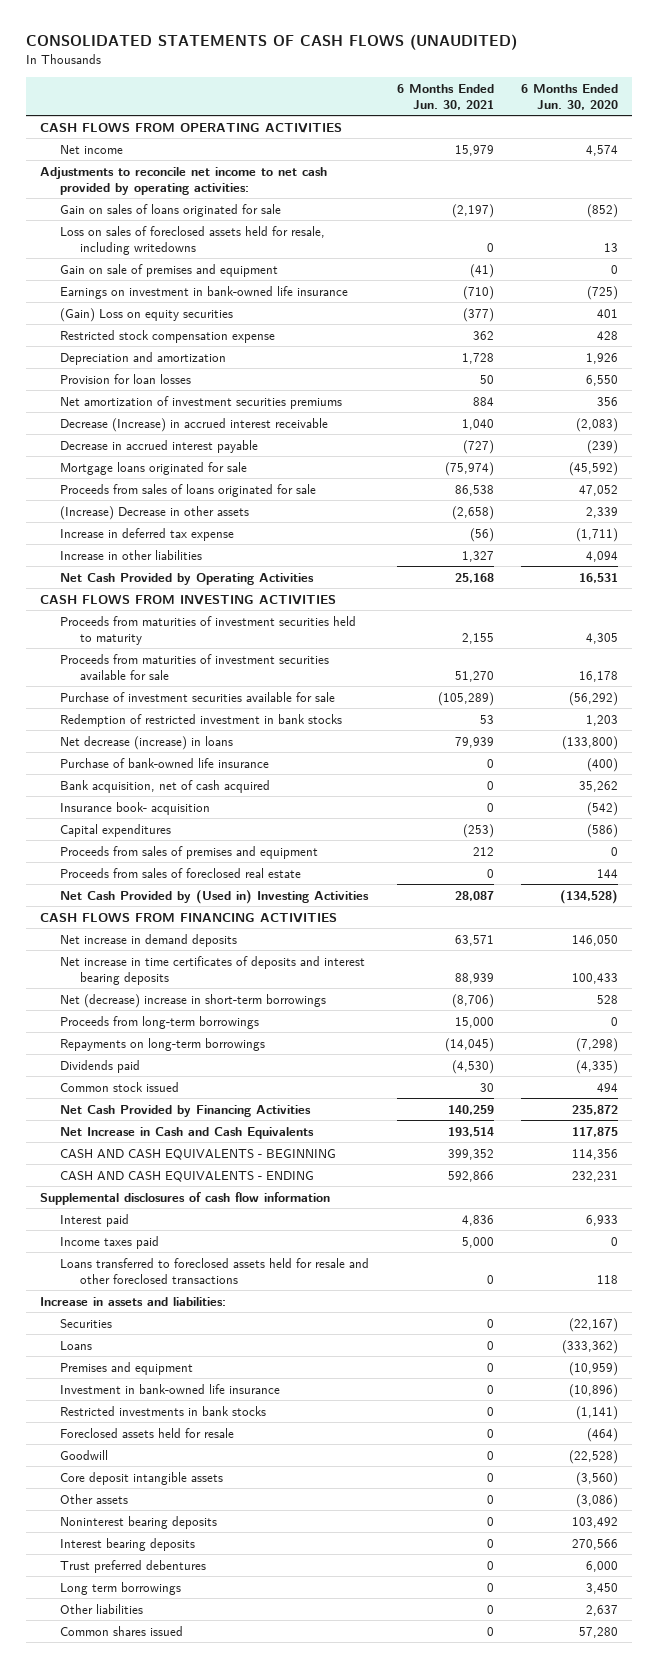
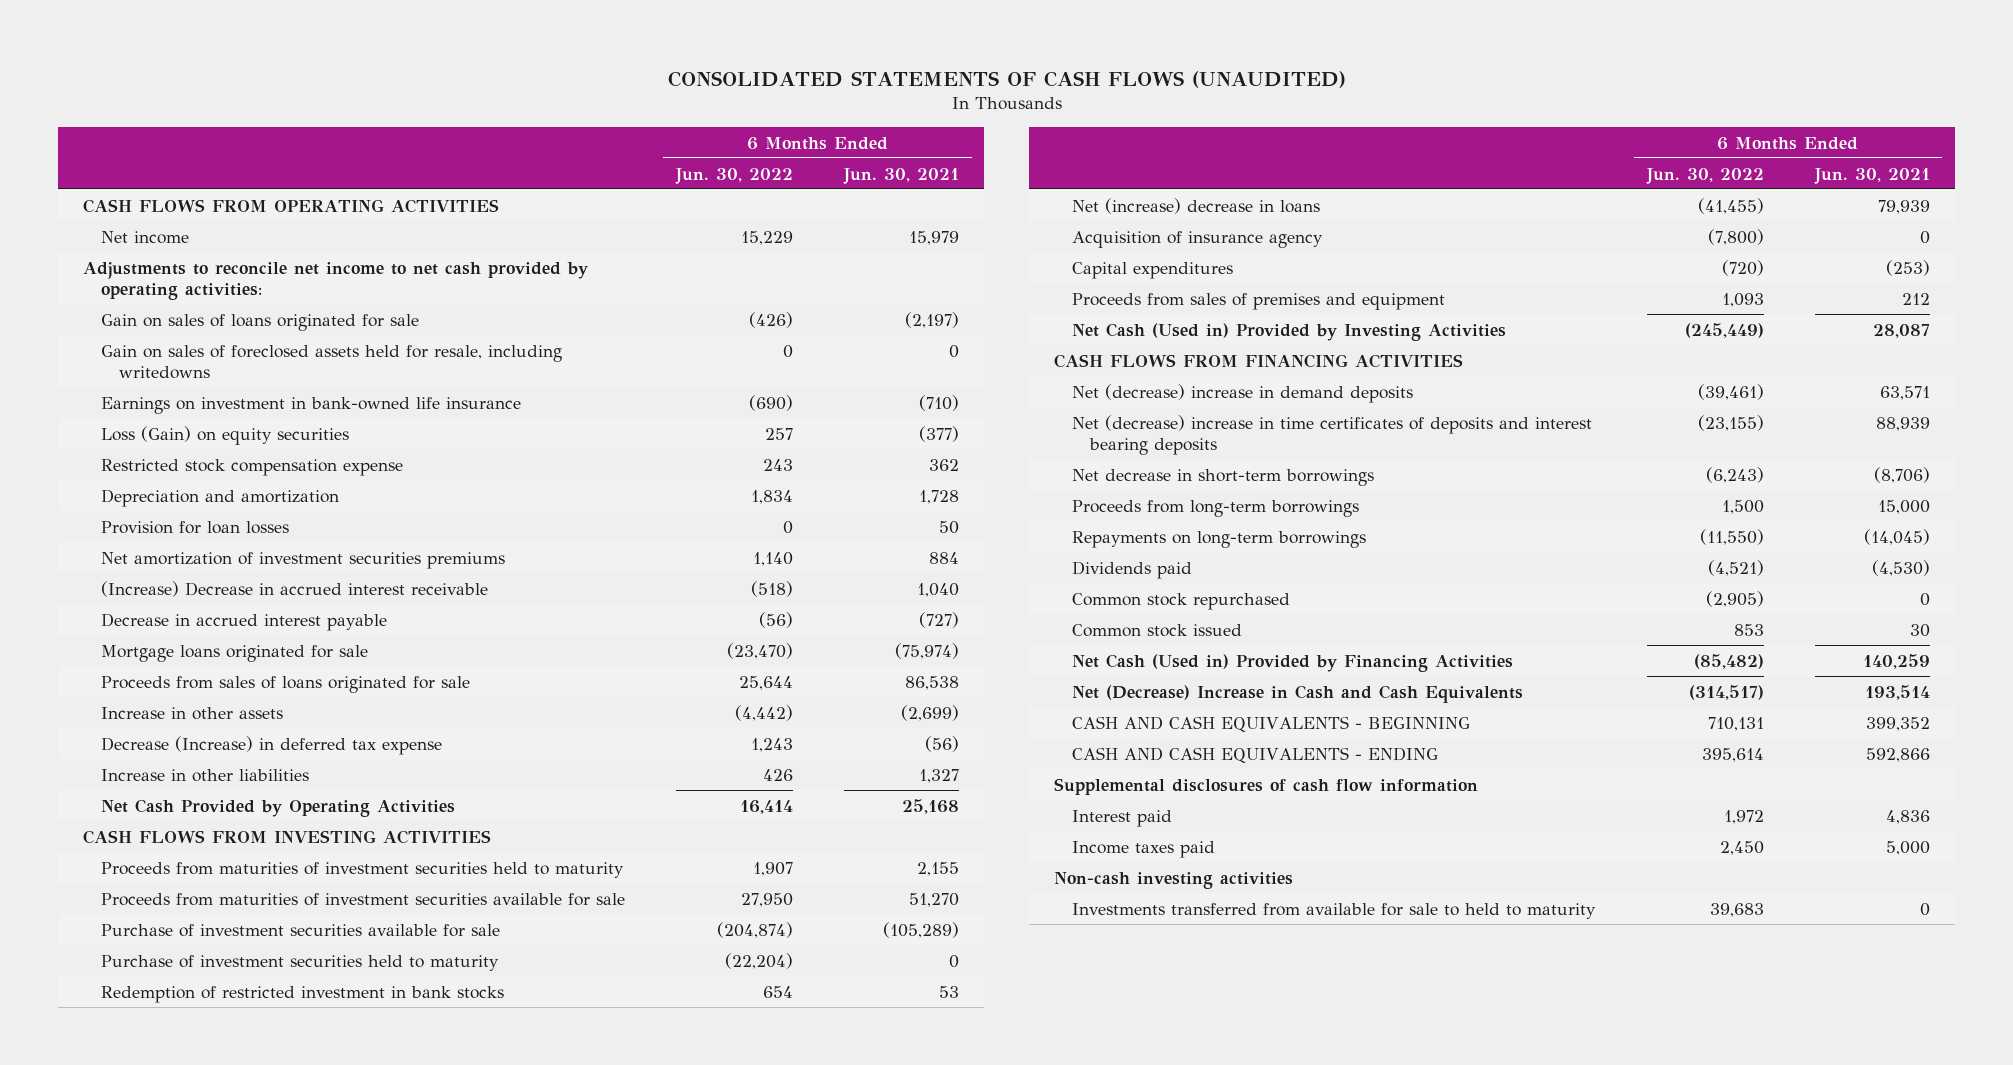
[521,83,619,110] 6 Months Ended Jun. 30, 2020 -> none
none -> [675,167,794,184] Jun. 30, 2022
[59,263,278,277] Gain on sale of premises and equipment -> none
[59,225,325,255] Loss on sales of foreclosed assets held for resale, including writedowns -> [101,344,563,379] Gain on sales of foreclosed assets held for resale, including writedowns
[59,307,233,322] (Gain) Loss on equity securities -> [101,425,350,445] Loss (Gain) on equity securities
[59,417,328,432] Decrease (Increase) in accrued interest receivable -> [101,580,489,597] (Increase) Decrease in accrued interest receivable
[59,505,249,520] (Increase) Decrease in other assets -> [101,706,284,720] Increase in other assets
[451,505,494,520] (2,658) -> [900,704,959,721] (2,699)
[59,527,234,541] Increase in deferred tax expense -> [101,735,443,755] Decrease (Increase) in deferred tax expense
none -> [101,954,500,971] Purchase of investment securities held to maturity
[59,757,269,768] Purchase of bank-owned life insurance -> none
[59,779,270,793] Bank acquisition, net of cash acquired -> none
[59,735,233,750] Net decrease (increase) in loans -> [1072,197,1321,214] Net (increase) decrease in loans
[59,801,210,815] Insurance book- acquisition -> [1072,230,1324,248] Acquisition of insurance agency
[59,867,301,878] Proceeds from sales of foreclosed real estate -> none
[59,889,369,904] Net Cash Provided by (Used in) Investing Activities -> [1072,322,1507,341] Net Cash (Used in) Provided by Investing Activities
[59,933,237,947] Net increase in demand deposits -> [1072,383,1414,403] Net (decrease) increase in demand deposits
[59,955,365,985] Net increase in time certificates of deposits and interest bearing deposits -> [1072,414,1593,455] Net (decrease) increase in time certificates of deposits and interest bearing deposits
[59,993,326,1008] Net (decrease) increase in short-term borrowings -> [1072,468,1375,486] Net decrease in short-term borrowings
none -> [1072,592,1291,610] Common stock repurchased
[59,1104,311,1117] Net Cash Provided by Financing Activities -> [1072,653,1514,672] Net Cash (Used in) Provided by Financing Activities
[59,1126,314,1139] Net Increase in Cash and Cash Equivalents -> [1072,684,1524,703] Net (Decrease) Increase in Cash and Cash Equivalents
[59,1257,369,1284] Loans transferred to foreclosed assets held for resale and other foreclosed transactions -> none
[39,1296,226,1306] Increase in assets and liabilities: -> none
[59,1318,112,1328] Securities -> none
[59,1340,92,1350] Loans -> none
[59,1361,193,1375] Premises and equipment -> none
[59,1383,280,1394] Investment in bank-owned life insurance -> none
[59,1405,266,1416] Restricted investments in bank stocks -> none
[59,1427,234,1438] Foreclosed assets held for resale -> none
[59,1449,108,1460] Goodwill -> none
[59,1471,223,1485] Core deposit intangible assets -> none
[59,1493,128,1504] Other assets -> none
[59,1515,217,1529] Noninterest bearing deposits -> none
[59,1537,195,1551] Interest bearing deposits -> none
[59,1559,206,1573] Trust preferred debentures -> none
[59,1581,181,1595] Long term borrowings -> none
[59,1603,143,1614] Other liabilities -> none
[59,1625,183,1636] Common shares issued -> none
none -> [1054,871,1294,889] Non-cash investing activities
none -> [1072,902,1597,919] Investments transferred from available for sale to held to maturity

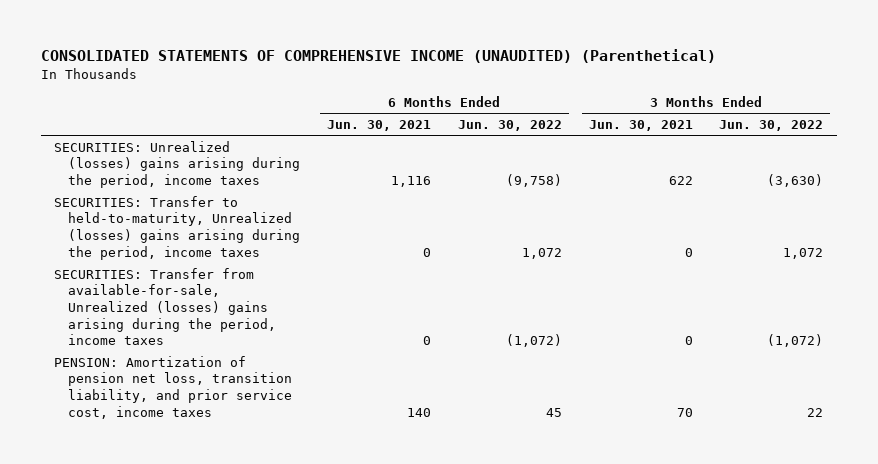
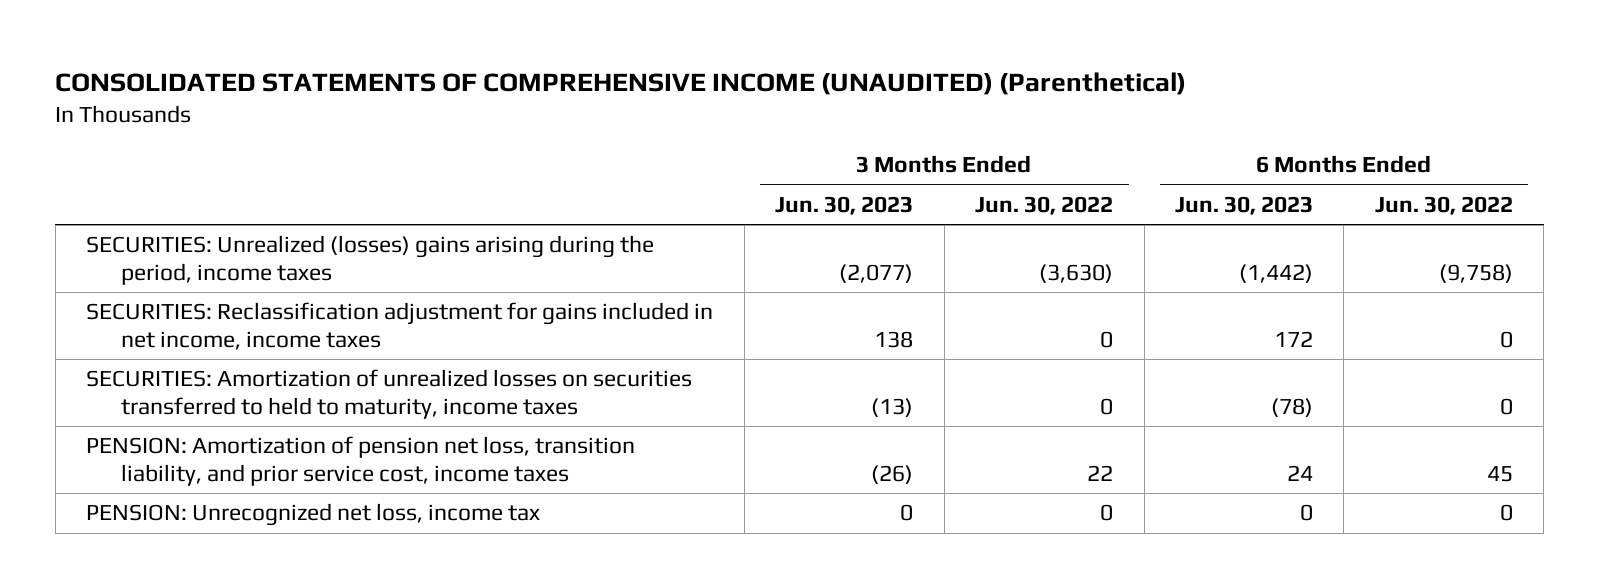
[327,120,432,132] Jun. 30, 2021 -> none
[588,120,693,132] Jun. 30, 2021 -> none
none -> [775,195,914,215] Jun. 30, 2023
none -> [1175,195,1314,215] Jun. 30, 2023
[54,195,301,260] SECURITIES: Transfer to held-to-maturity, Unrealized (losses) gains arising during the period, income taxes -> none
none -> [86,302,714,350] SECURITIES: Reclassification adjustment for gains included in net income, income taxes
[54,267,277,346] SECURITIES: Transfer from available-for-sale, Unrealized (losses) gains arising during the period, income taxes -> [86,369,693,419] SECURITIES: Amortization of unrealized losses on securities transferred to held to maturity, income taxes
[505,334,562,348] (1,072) -> [1499,397,1513,415] 0
[767,334,824,348] (1,072) -> [1100,397,1114,415] 0
none -> [86,503,541,527] PENSION: Unrecognized net loss, income tax

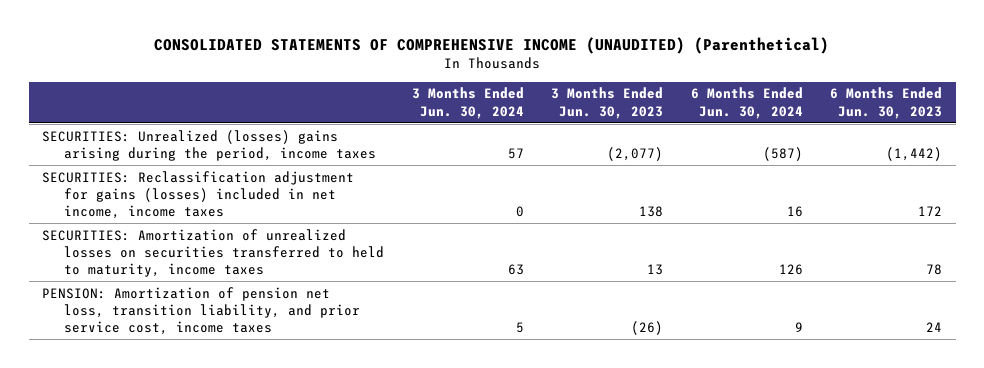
[975,195,1114,215] Jun. 30, 2022 -> none
[1374,195,1513,215] Jun. 30, 2022 -> none
none -> [411,87,524,119] 3 Months Ended Jun. 30, 2024
none -> [690,87,803,119] 6 Months Ended Jun. 30, 2024
[86,302,714,350] SECURITIES: Reclassification adjustment for gains included in net income, income taxes -> [42,170,355,219] SECURITIES: Reclassification adjustment for gains (losses) included in net income, income taxes
[871,397,914,417] (13) -> [647,263,664,275] 13
[1271,397,1314,417] (78) -> [925,263,942,275] 78
[86,503,541,527] PENSION: Unrecognized net loss, income tax -> none

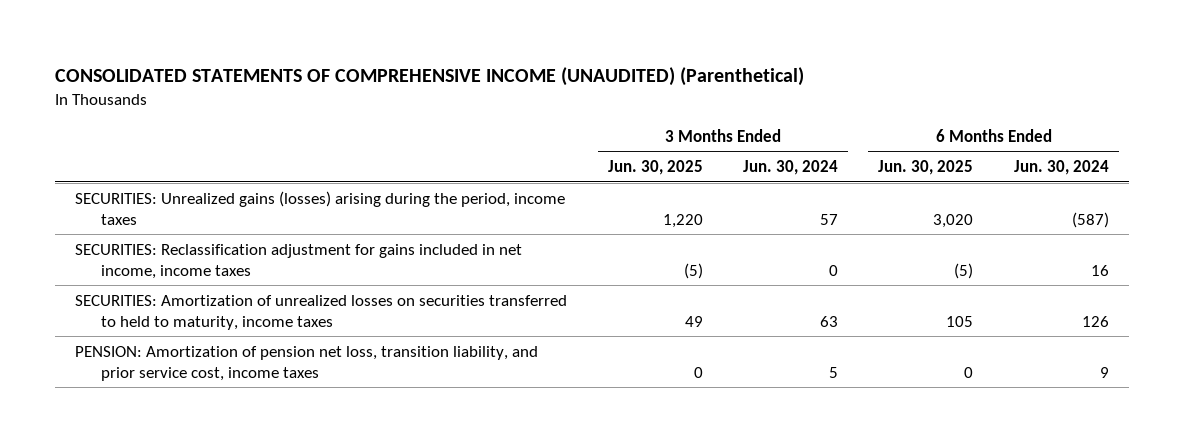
[551,87,664,119] 3 Months Ended Jun. 30, 2023 -> none
[829,87,942,119] 6 Months Ended Jun. 30, 2023 -> none
none -> [607,160,703,176] Jun. 30, 2025
none -> [878,160,974,176] Jun. 30, 2025
[42,129,377,161] SECURITIES: Unrealized (losses) gains arising during the period, income taxes -> [75,190,566,225] SECURITIES: Unrealized gains (losses) arising during the period, income taxes
[42,170,355,219] SECURITIES: Reclassification adjustment for gains (losses) included in net income, income taxes -> [75,243,523,279] SECURITIES: Reclassification adjustment for gains included in net income, income taxes

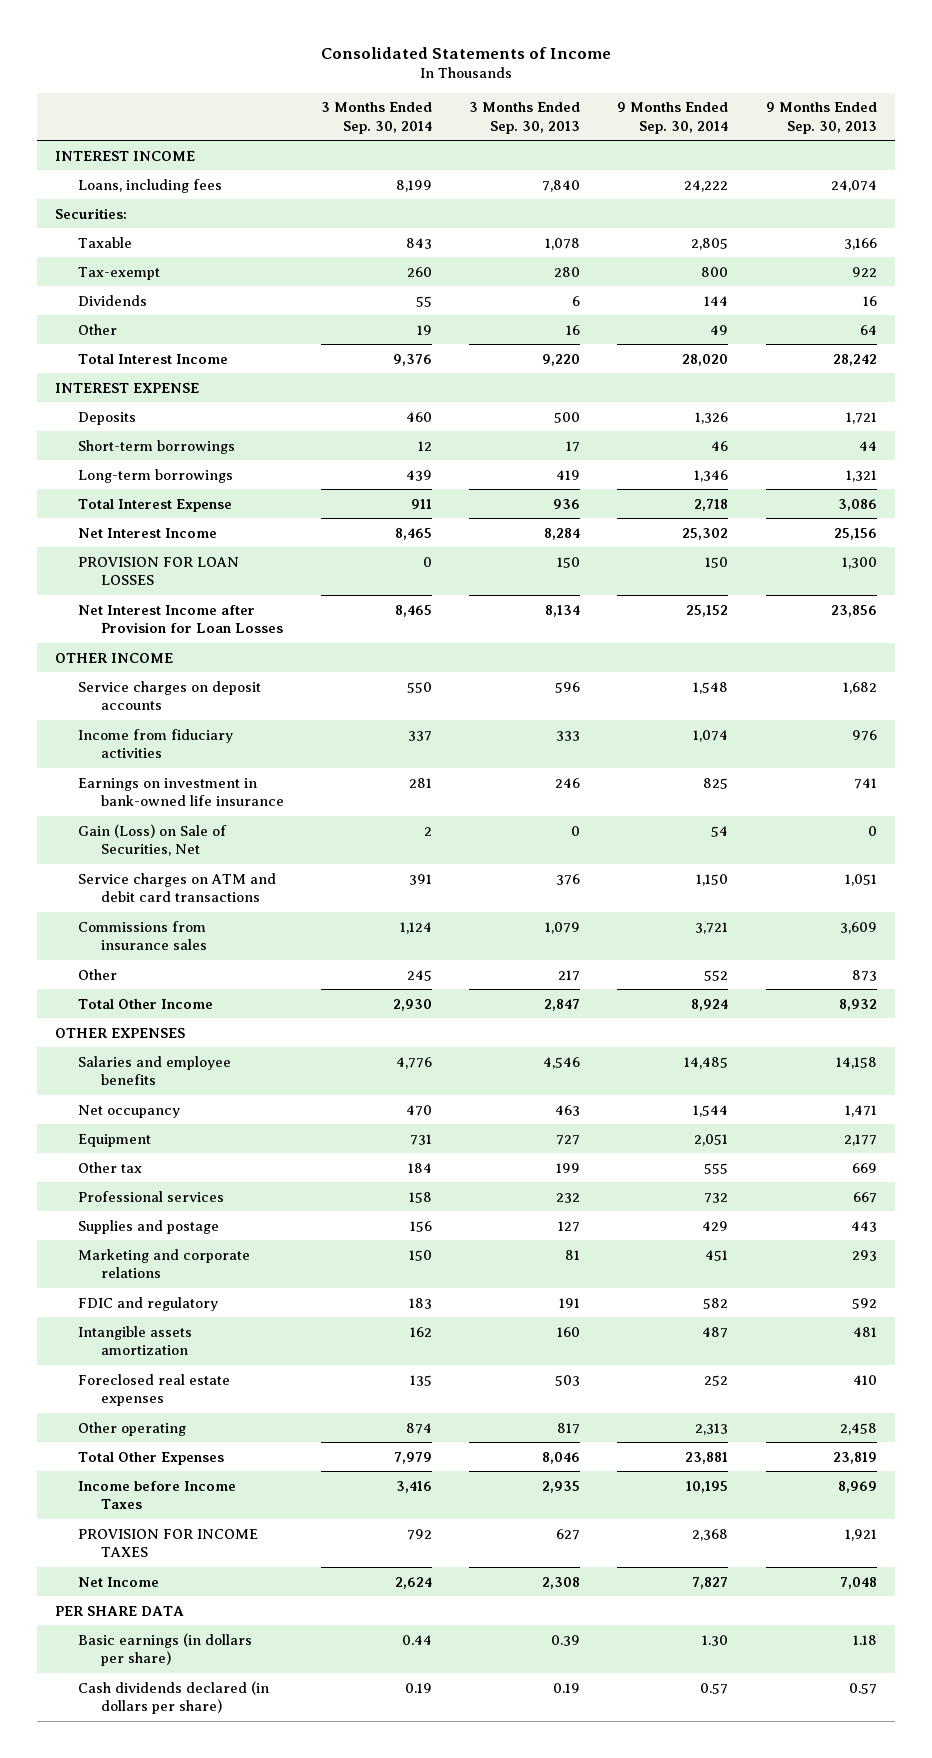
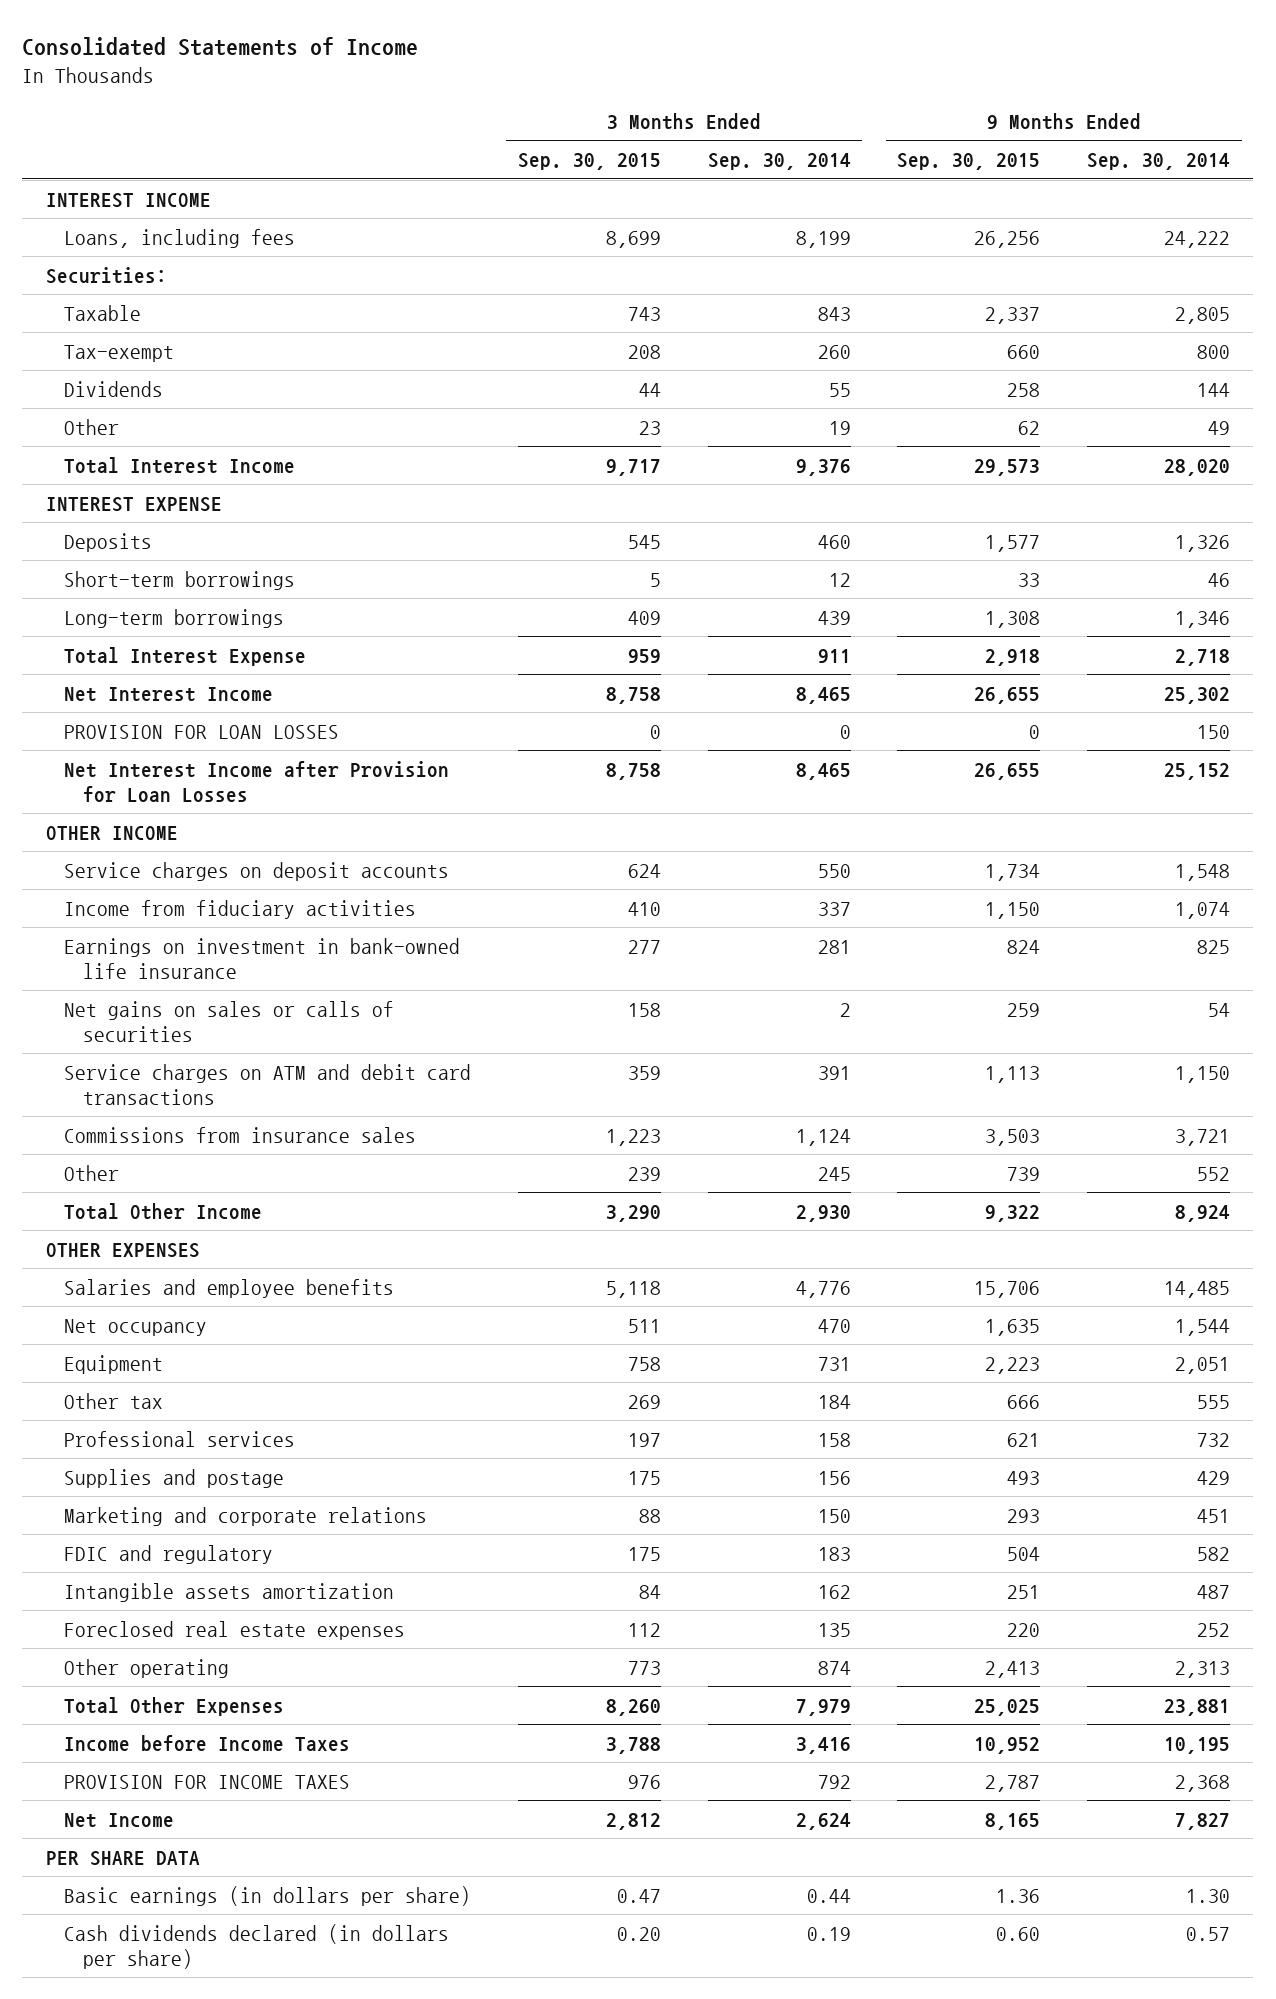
[469,102,581,134] 3 Months Ended Sep. 30, 2013 -> none
[765,102,877,134] 9 Months Ended Sep. 30, 2013 -> none
none -> [518,153,662,171] Sep. 30, 2015
none -> [897,153,1041,171] Sep. 30, 2015
[78,823,228,856] Gain (Loss) on Sale of Securities, Net -> [64,1000,395,1042] Net gains on sales or calls of securities

